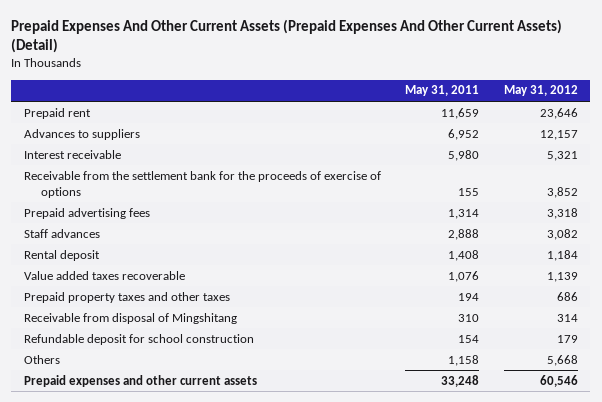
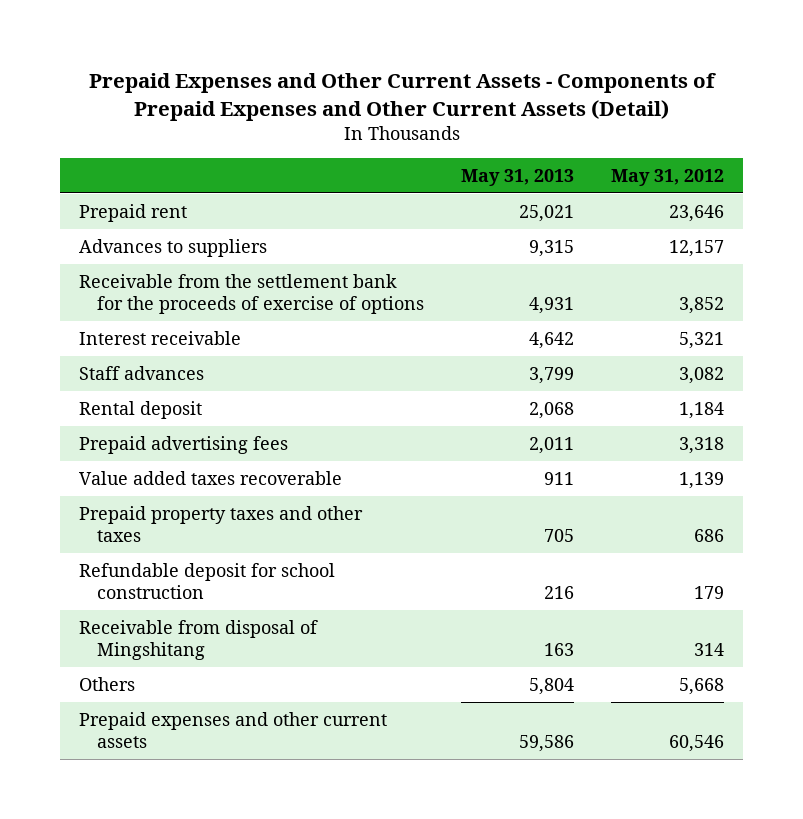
[11,18,563,54] Prepaid Expenses And Other Current Assets (Prepaid Expenses And Other Current Assets) (Detail) -> [88,72,716,121] Prepaid Expenses and Other Current Assets - Components of Prepaid Expenses and Other Current Assets (Detail)
[405,85,480,97] May 31, 2011 -> none
none -> [461,168,575,186] May 31, 2013
[23,149,121,159] Interest receivable -> [78,330,241,345] Interest receivable
[23,207,150,219] Prepaid advertising fees -> [78,435,288,454] Prepaid advertising fees
[23,312,237,324] Receivable from disposal of Mingshitang -> [78,619,318,661] Receivable from disposal of Mingshitang

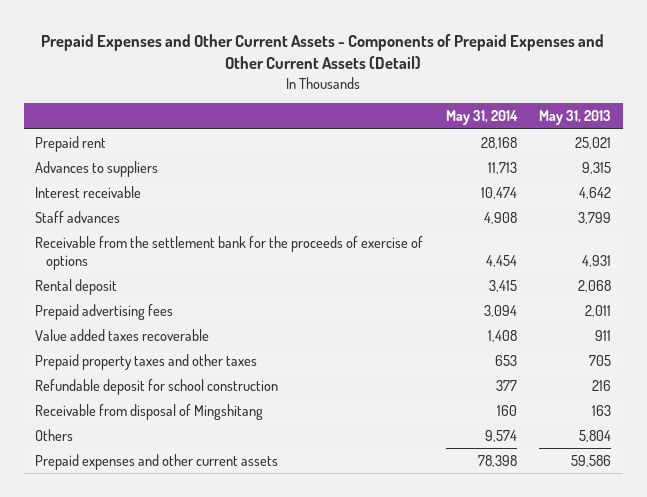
[611,168,725,186] May 31, 2012 -> none
none -> [445,110,518,126] May 31, 2014
[78,273,425,315] Receivable from the settlement bank for the proceeds of exercise of options -> [35,235,424,270] Receivable from the settlement bank for the proceeds of exercise of options

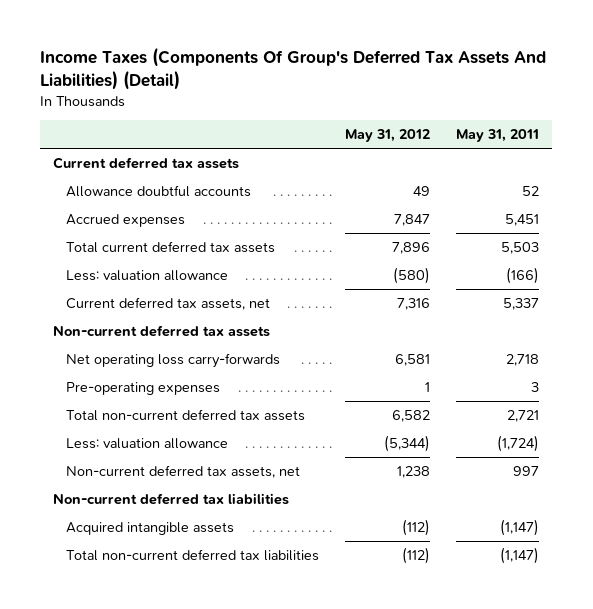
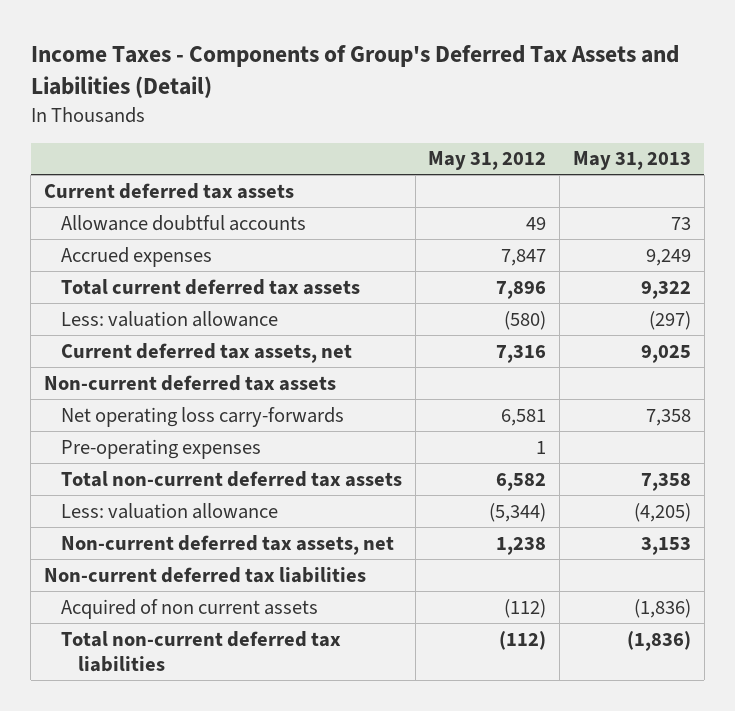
[40,47,547,90] Income Taxes (Components Of Group's Deferred Tax Assets And Liabilities) (Detail) -> [30,45,679,99] Income Taxes - Components of Group's Deferred Tax Assets and Liabilities (Detail)
[456,129,540,143] May 31, 2011 -> none
none -> [572,151,691,171] May 31, 2013
[66,522,235,536] Acquired intangible assets -> [60,598,318,619] Acquired of non current assets

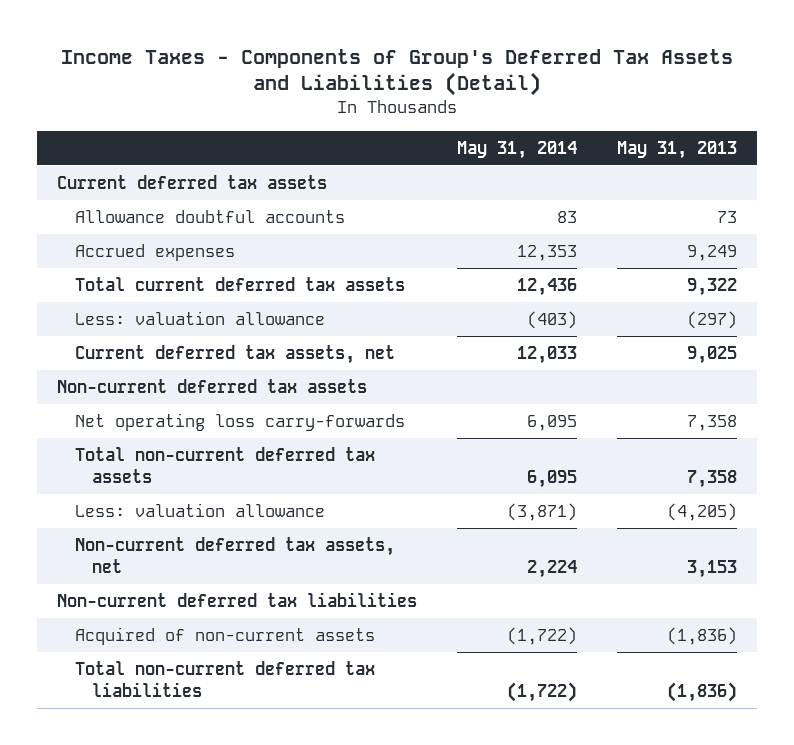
[428,151,547,171] May 31, 2012 -> none
none -> [456,140,577,159] May 31, 2014
[60,438,261,459] Pre-operating expenses -> none
[60,598,318,619] Acquired of non current assets -> [74,627,375,646] Acquired of non-current assets

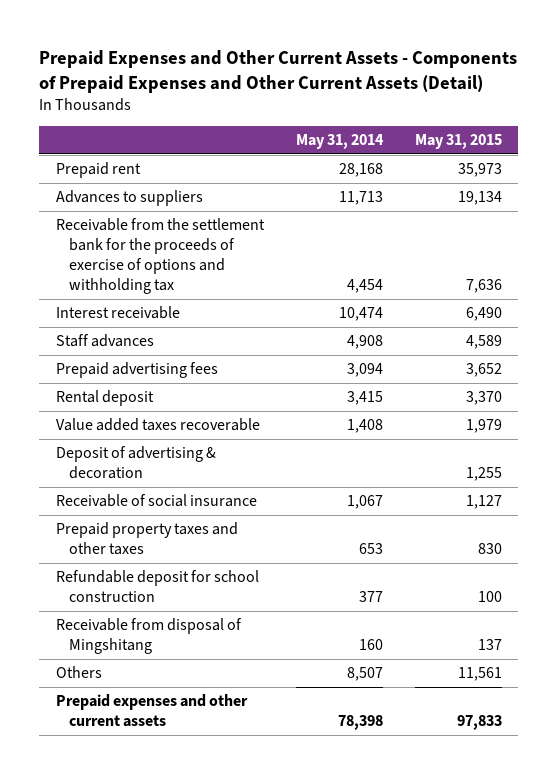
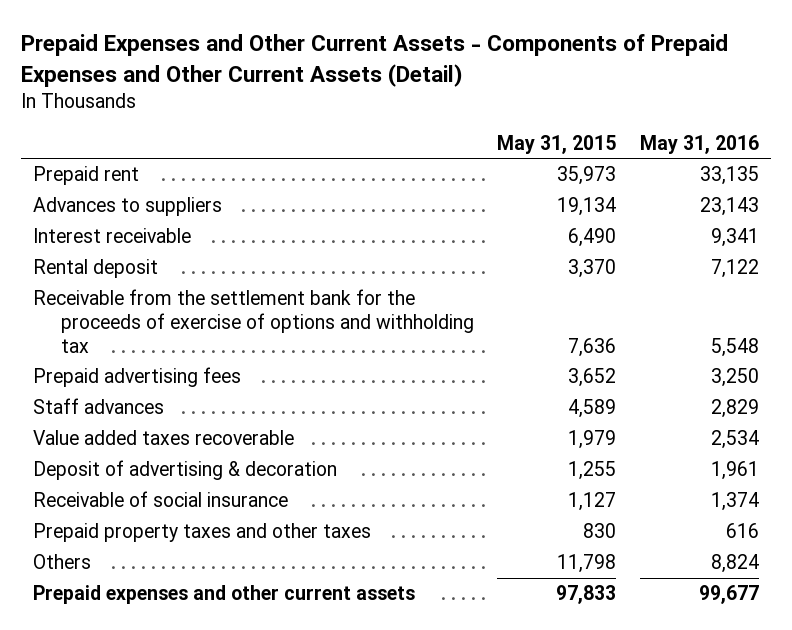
[295,134,384,150] May 31, 2014 -> none
none -> [639,134,759,154] May 31, 2016
[55,218,265,295] Receivable from the settlement bank for the proceeds of exercise of options and withholding tax -> [32,289,474,353] Receivable from the settlement bank for the proceeds of exercise of options and withholding tax
[55,362,218,379] Prepaid advertising fees -> [32,367,241,388] Prepaid advertising fees
[55,334,154,348] Staff advances -> [32,398,164,415] Staff advances
[55,570,259,603] Refundable deposit for school construction -> none
[55,618,242,655] Receivable from disposal of Mingshitang -> none
[458,667,503,682] 11,561 -> [557,554,617,574] 11,798

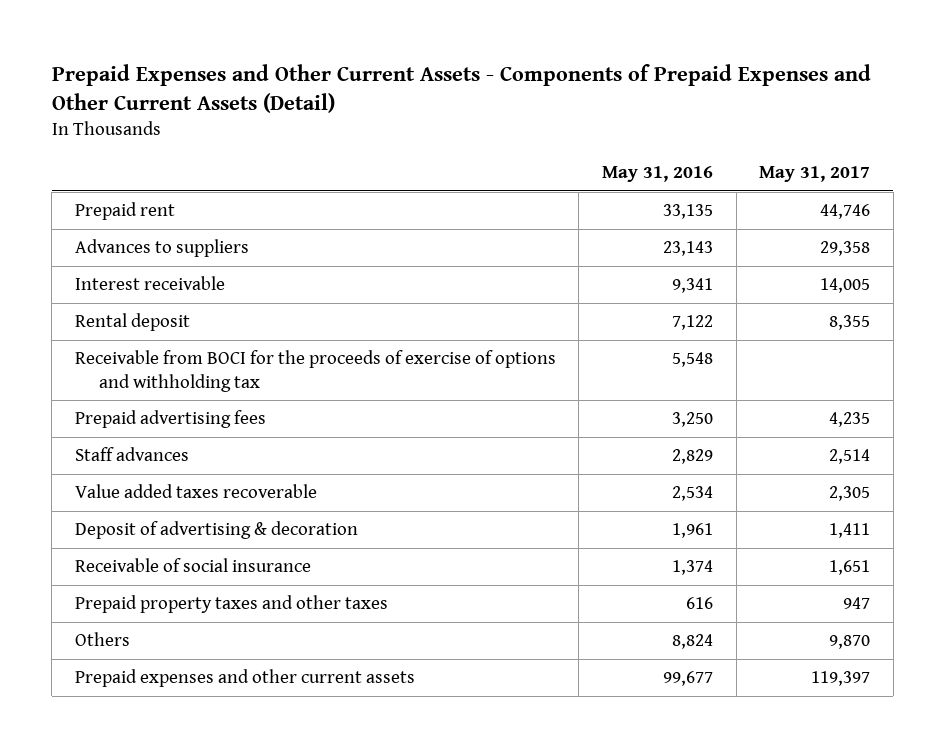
[497,134,617,154] May 31, 2015 -> none
none -> [759,165,871,182] May 31, 2017
[32,289,474,353] Receivable from the settlement bank for the proceeds of exercise of options and withholding tax -> [74,350,556,392] Receivable from BOCI for the proceeds of exercise of options and withholding tax

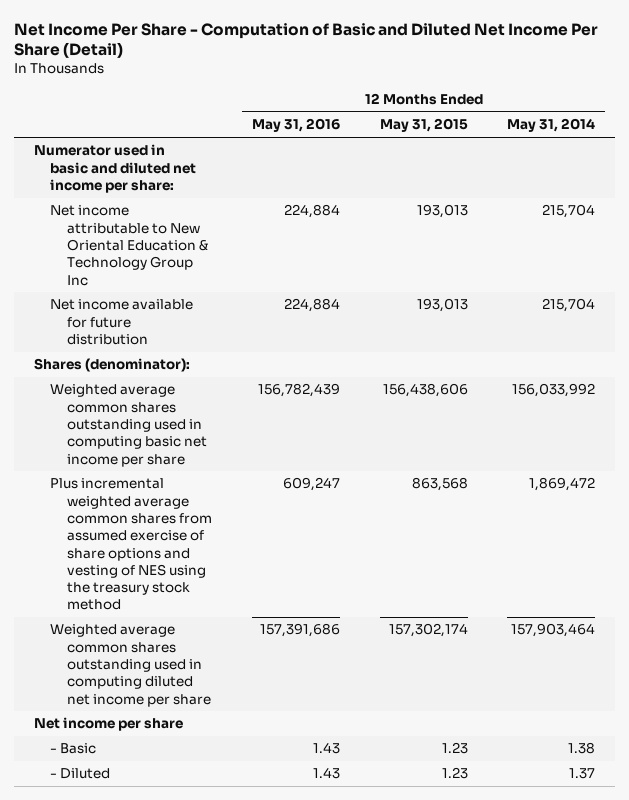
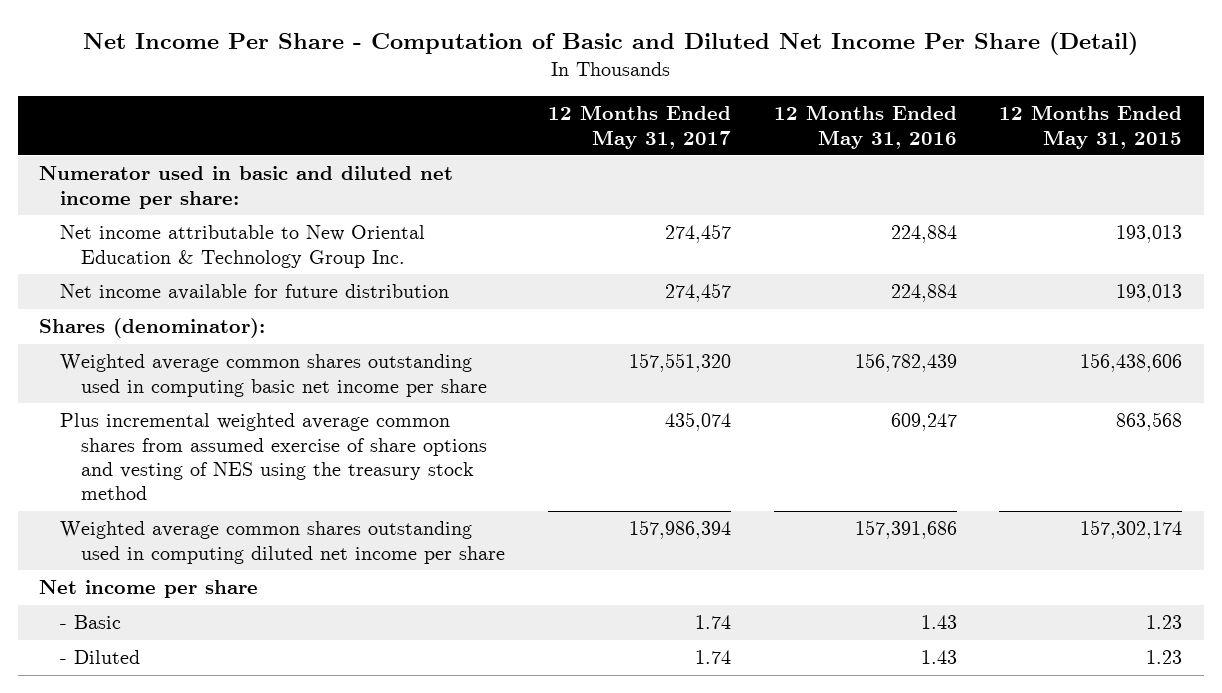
[507,118,596,133] May 31, 2014 -> none
none -> [547,105,731,149] 12 Months Ended May 31, 2017
[50,205,209,286] Net income attributable to New Oriental Education & Technology Group Inc -> [60,225,426,268] Net income attributable to New Oriental Education & Technology Group Inc.

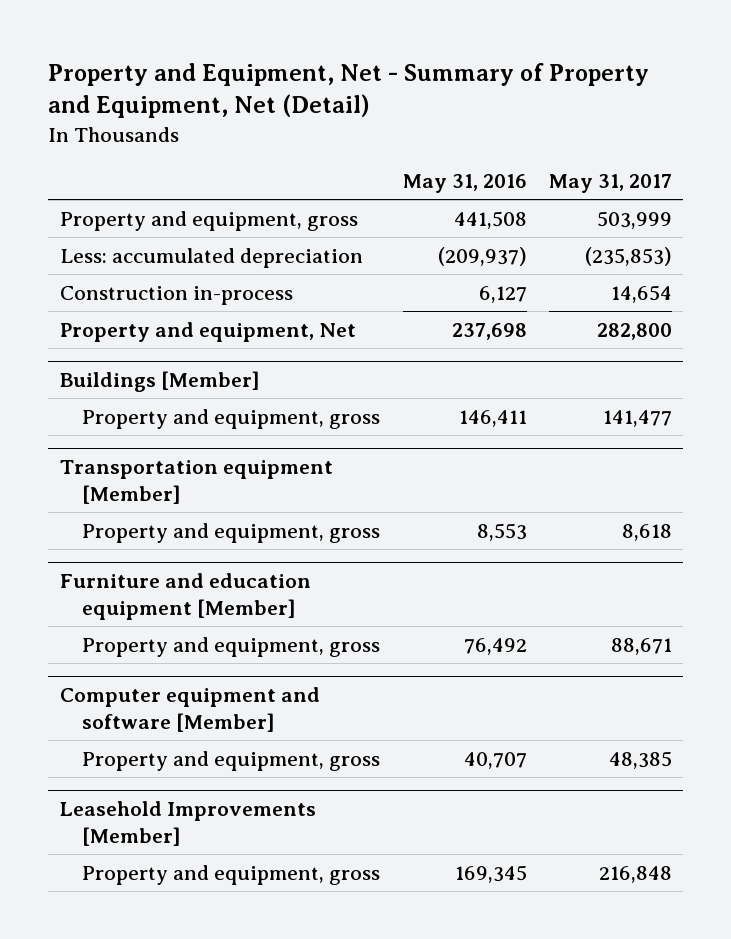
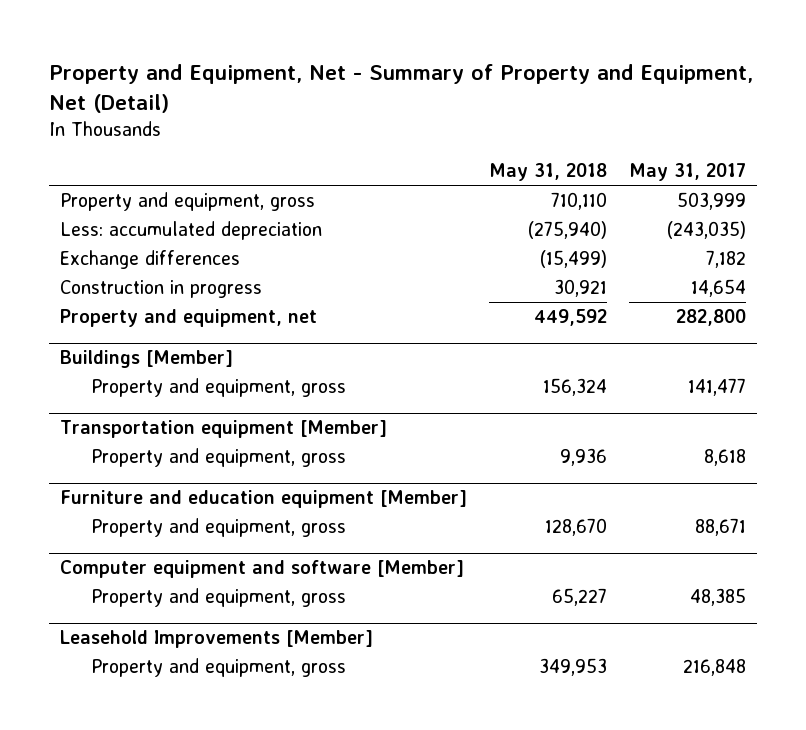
[402,174,527,194] May 31, 2016 -> none
none -> [489,163,608,182] May 31, 2018
[584,246,672,266] (235,853) -> [666,221,746,240] (243,035)
none -> [60,250,241,270] Exchange differences
[59,285,293,305] Construction in-process -> [60,280,263,299] Construction in progress
[59,321,356,342] Property and equipment, Net -> [60,309,318,328] Property and equipment, net

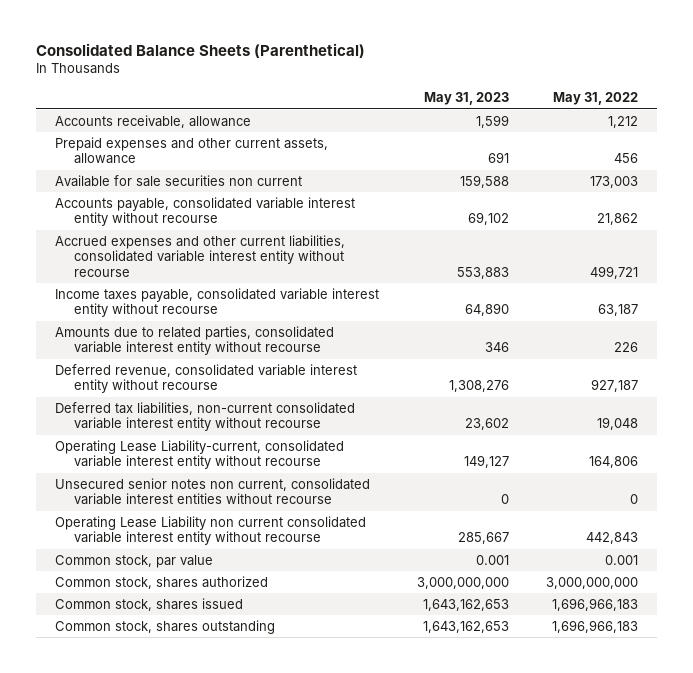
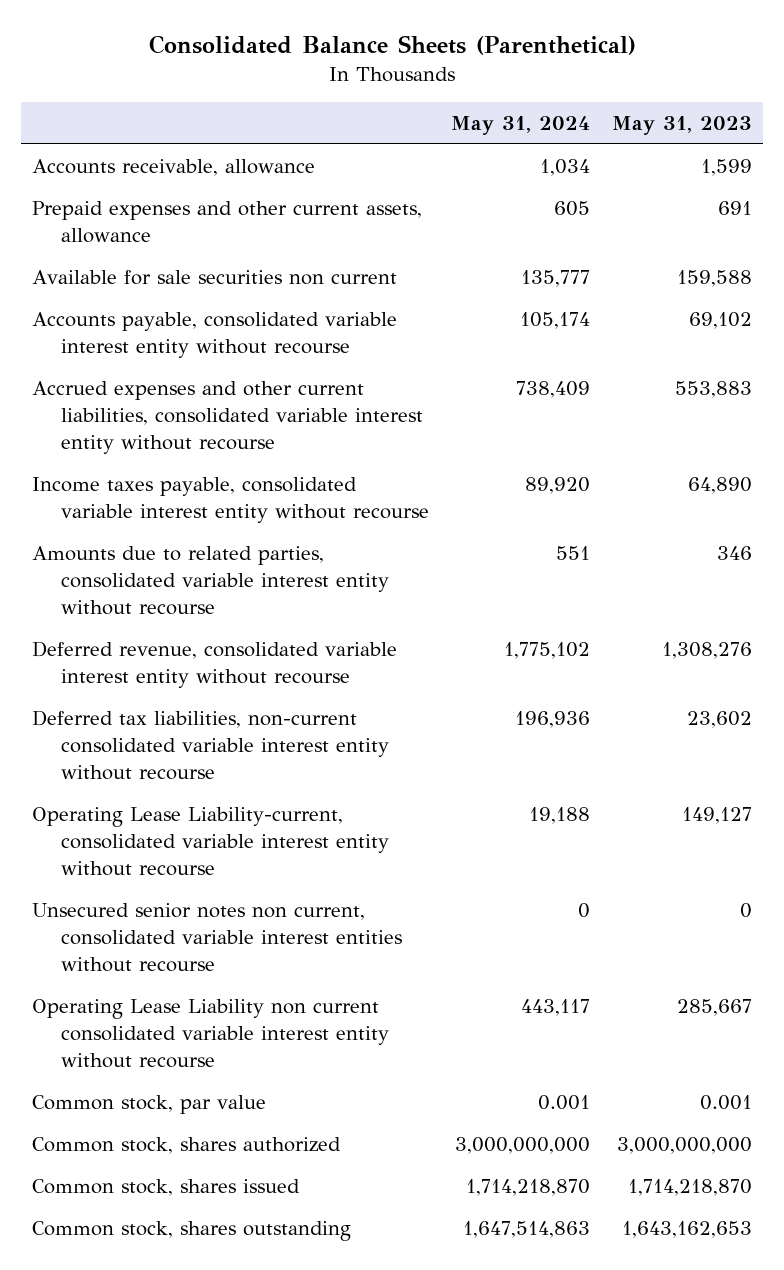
[553,92,639,106] May 31, 2022 -> none
none -> [450,115,590,135] May 31, 2024
[422,598,509,611] 1,643,162,653 -> [627,1179,752,1197] 1,714,218,870

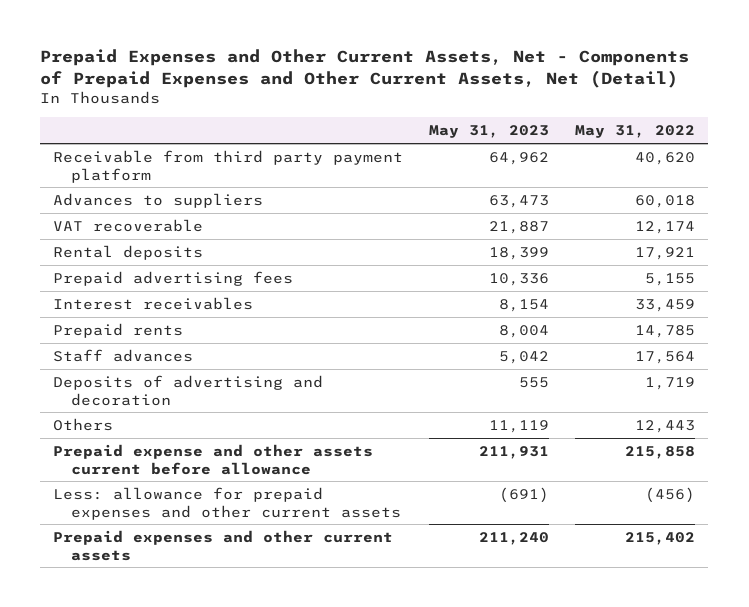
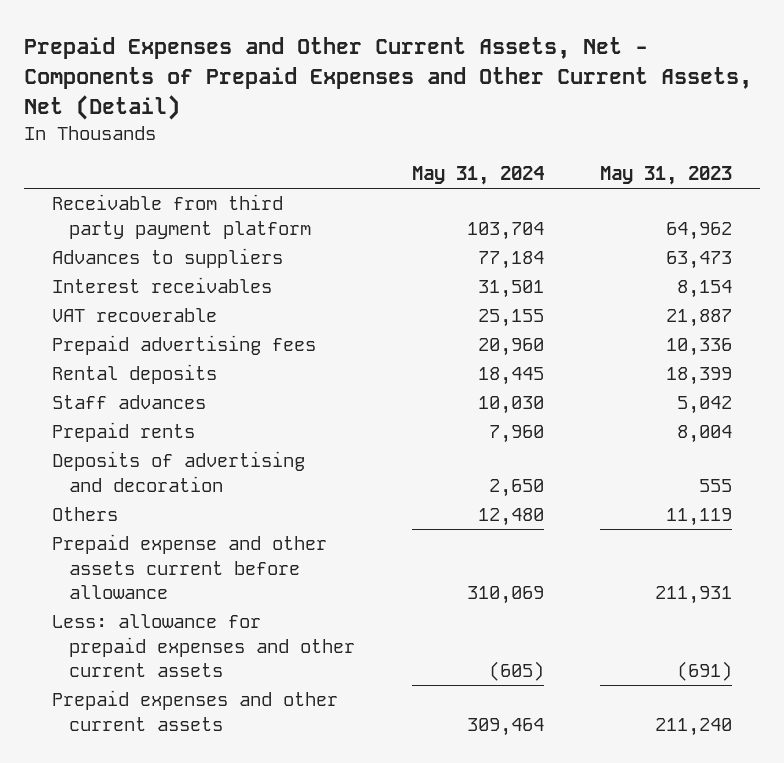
[575,125,696,139] May 31, 2022 -> none
none -> [411,166,544,186] May 31, 2024
[53,296,254,310] Interest receivables -> [52,277,273,294] Interest receivables
[53,244,204,260] Rental deposits -> [52,364,218,385] Rental deposits
[53,322,184,338] Prepaid rents -> [52,422,196,443] Prepaid rents

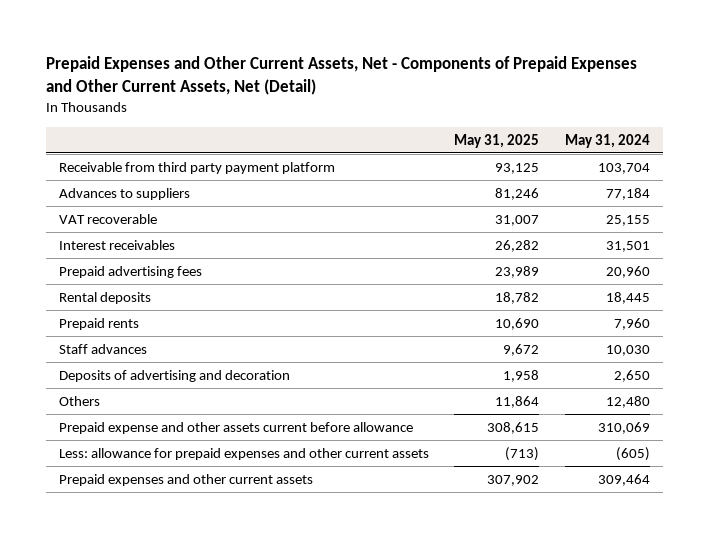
[599,166,732,186] May 31, 2023 -> none
none -> [454,133,540,148] May 31, 2025
[52,277,273,294] Interest receivables -> [58,239,175,250] Interest receivables
[52,395,207,410] Staff advances -> [58,343,147,354] Staff advances

